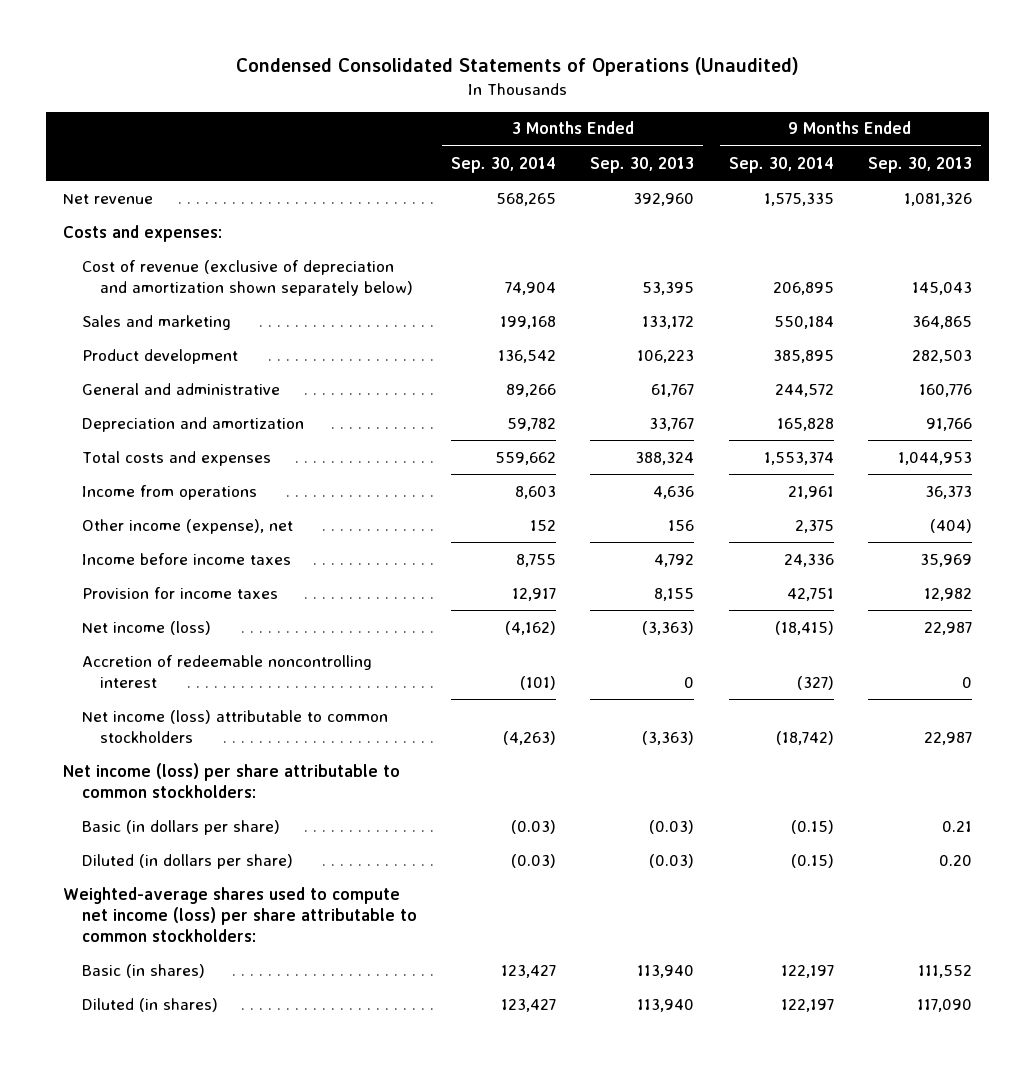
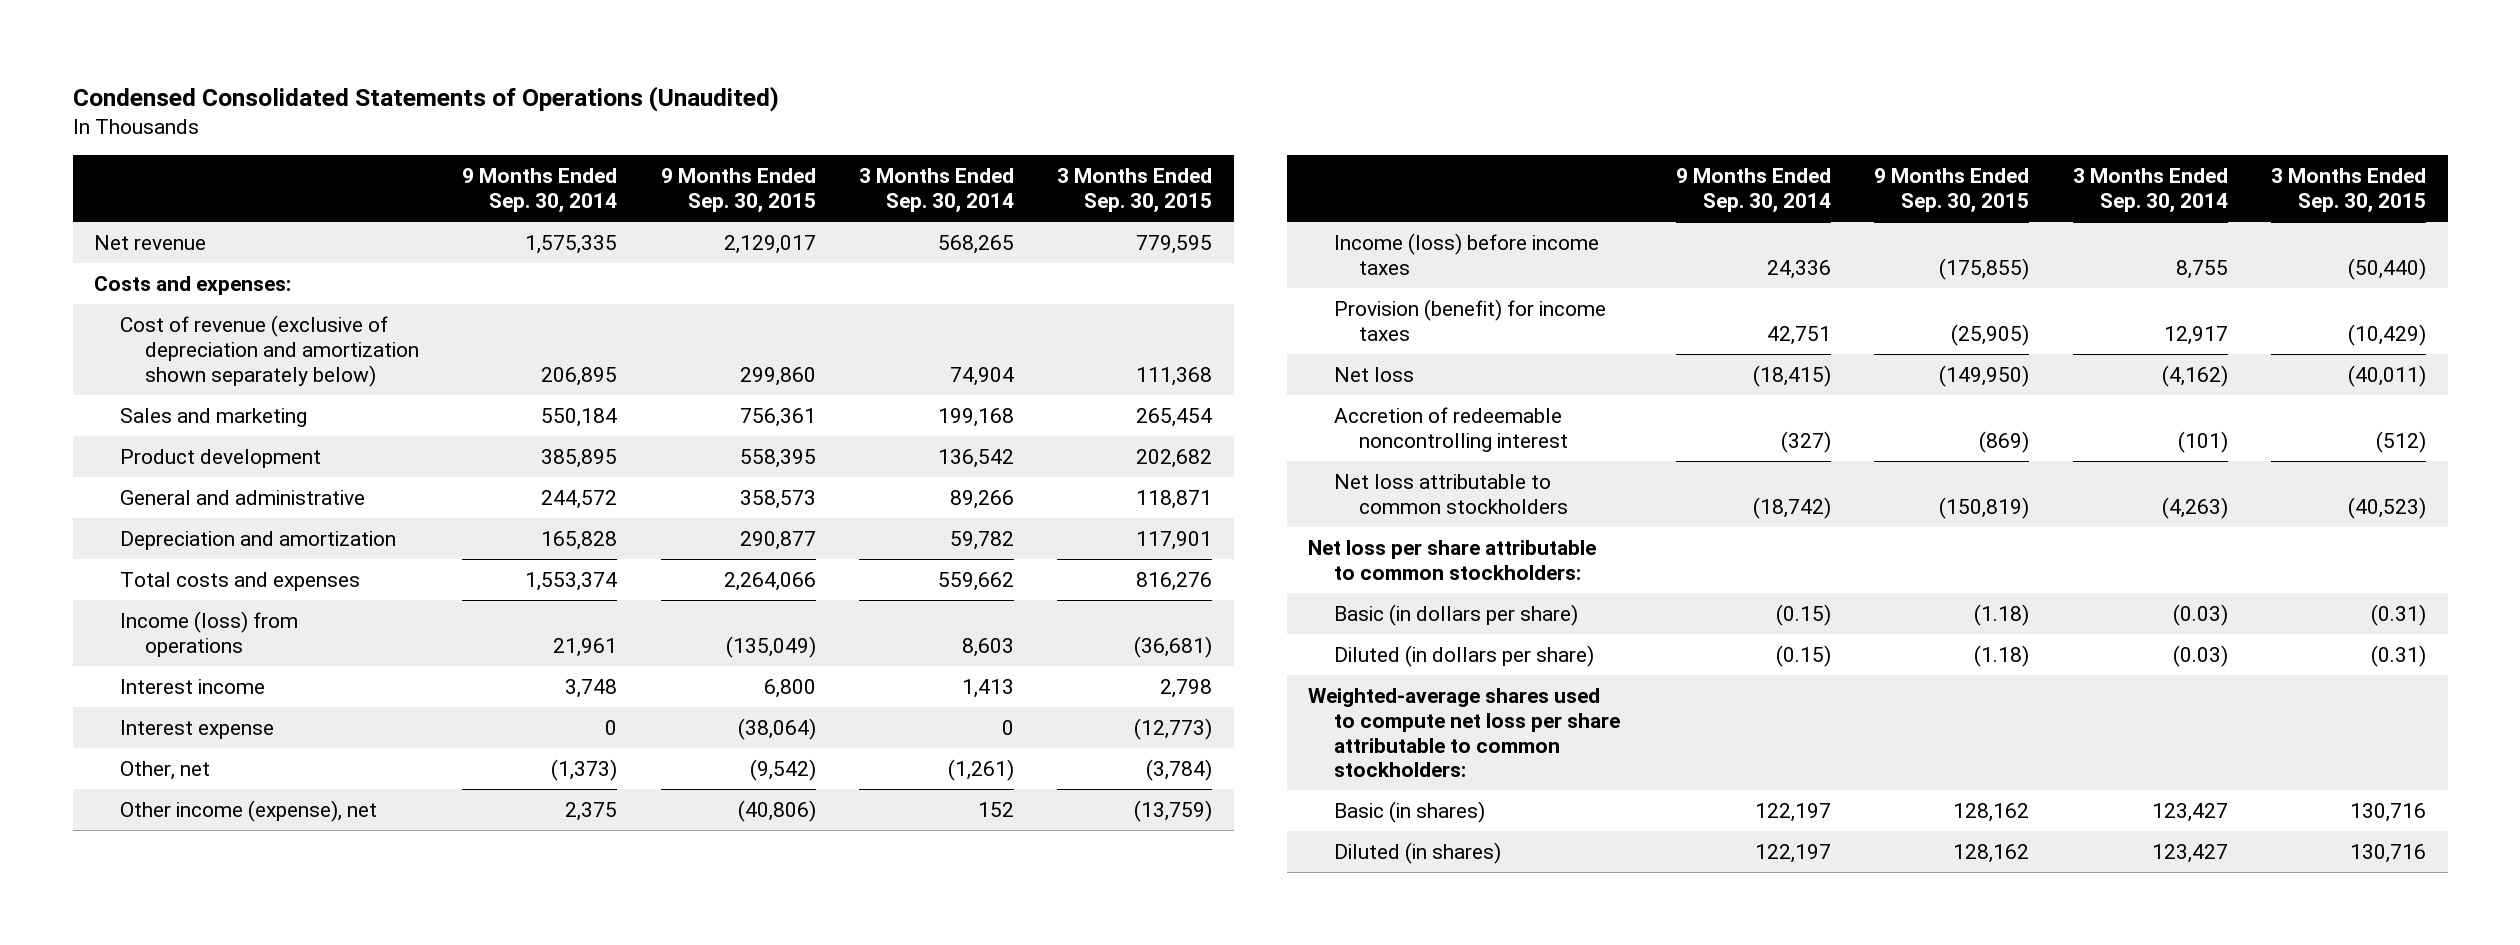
[590,156,695,173] Sep. 30, 2013 -> none
[868,156,973,173] Sep. 30, 2013 -> none
none -> [660,168,816,214] 9 Months Ended Sep. 30, 2015
none -> [1057,168,1213,214] 3 Months Ended Sep. 30, 2015
[81,484,257,500] Income from operations -> [119,611,298,657] Income (loss) from operations
none -> [119,679,265,695] Interest income
none -> [119,720,274,740] Interest expense
none -> [119,761,210,781] Other, net
[81,552,291,565] Income before income taxes -> [1333,233,1599,275] Income (loss) before income taxes
[81,586,278,599] Provision for income taxes -> [1333,299,1606,341] Provision (benefit) for income taxes
[81,620,211,635] Net income (loss) -> [1333,367,1414,383] Net loss
[81,709,388,743] Net income (loss) attributable to common stockholders -> [1333,474,1568,514] Net loss attributable to common stockholders
[63,762,401,798] Net income (loss) per share attributable to common stockholders: -> [1308,540,1597,580] Net loss per share attributable to common stockholders:
[63,886,417,942] Weighted-average shares used to compute net income (loss) per share attributable to common stockholders: -> [1308,688,1620,778] Weighted-average shares used to compute net loss per share attributable to common stockholders:

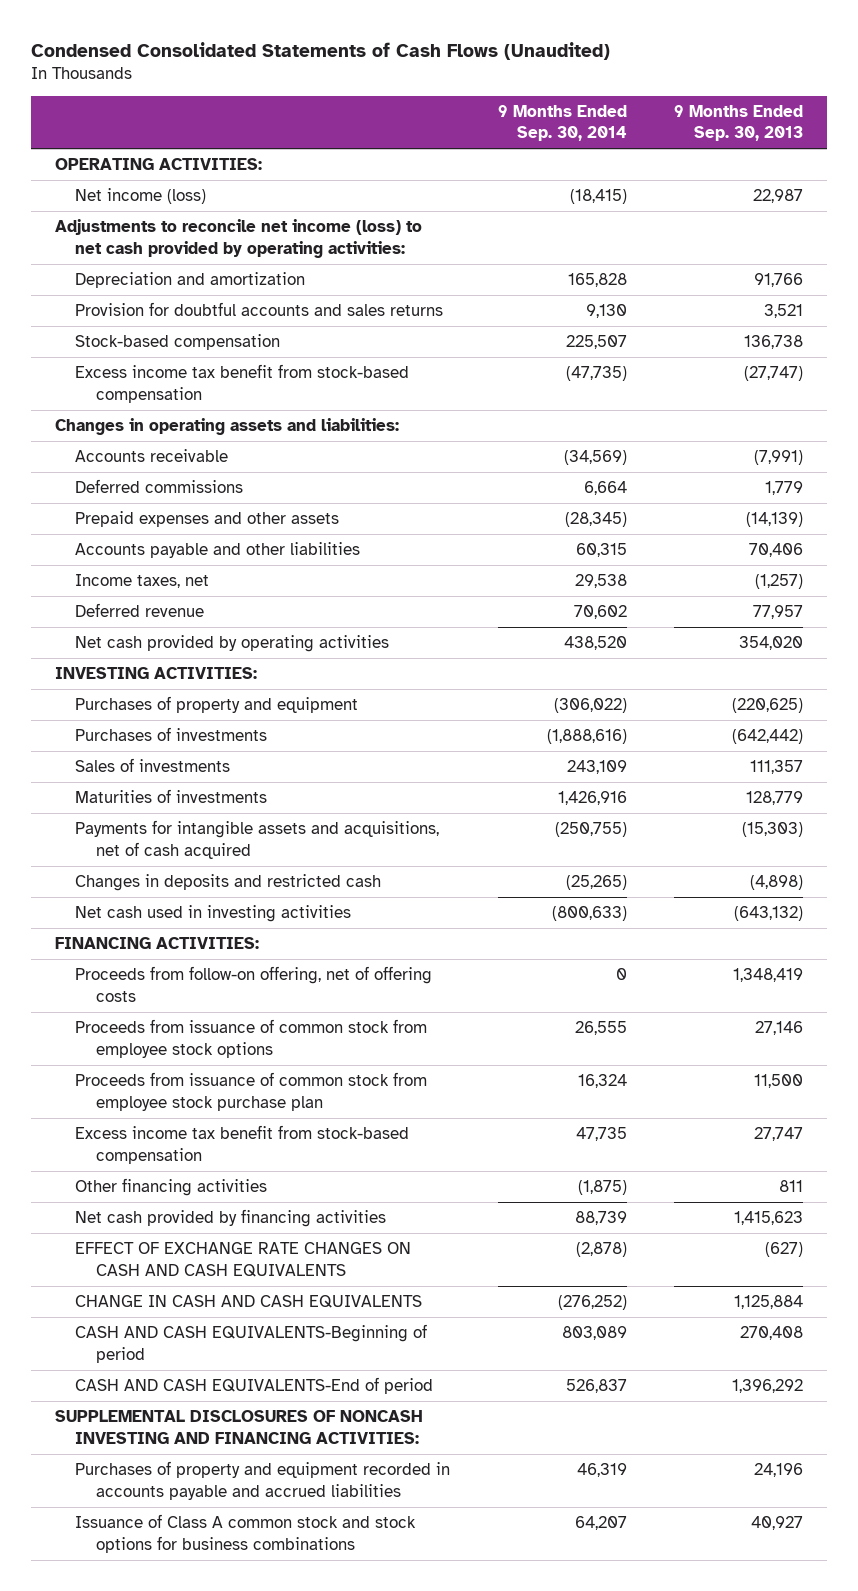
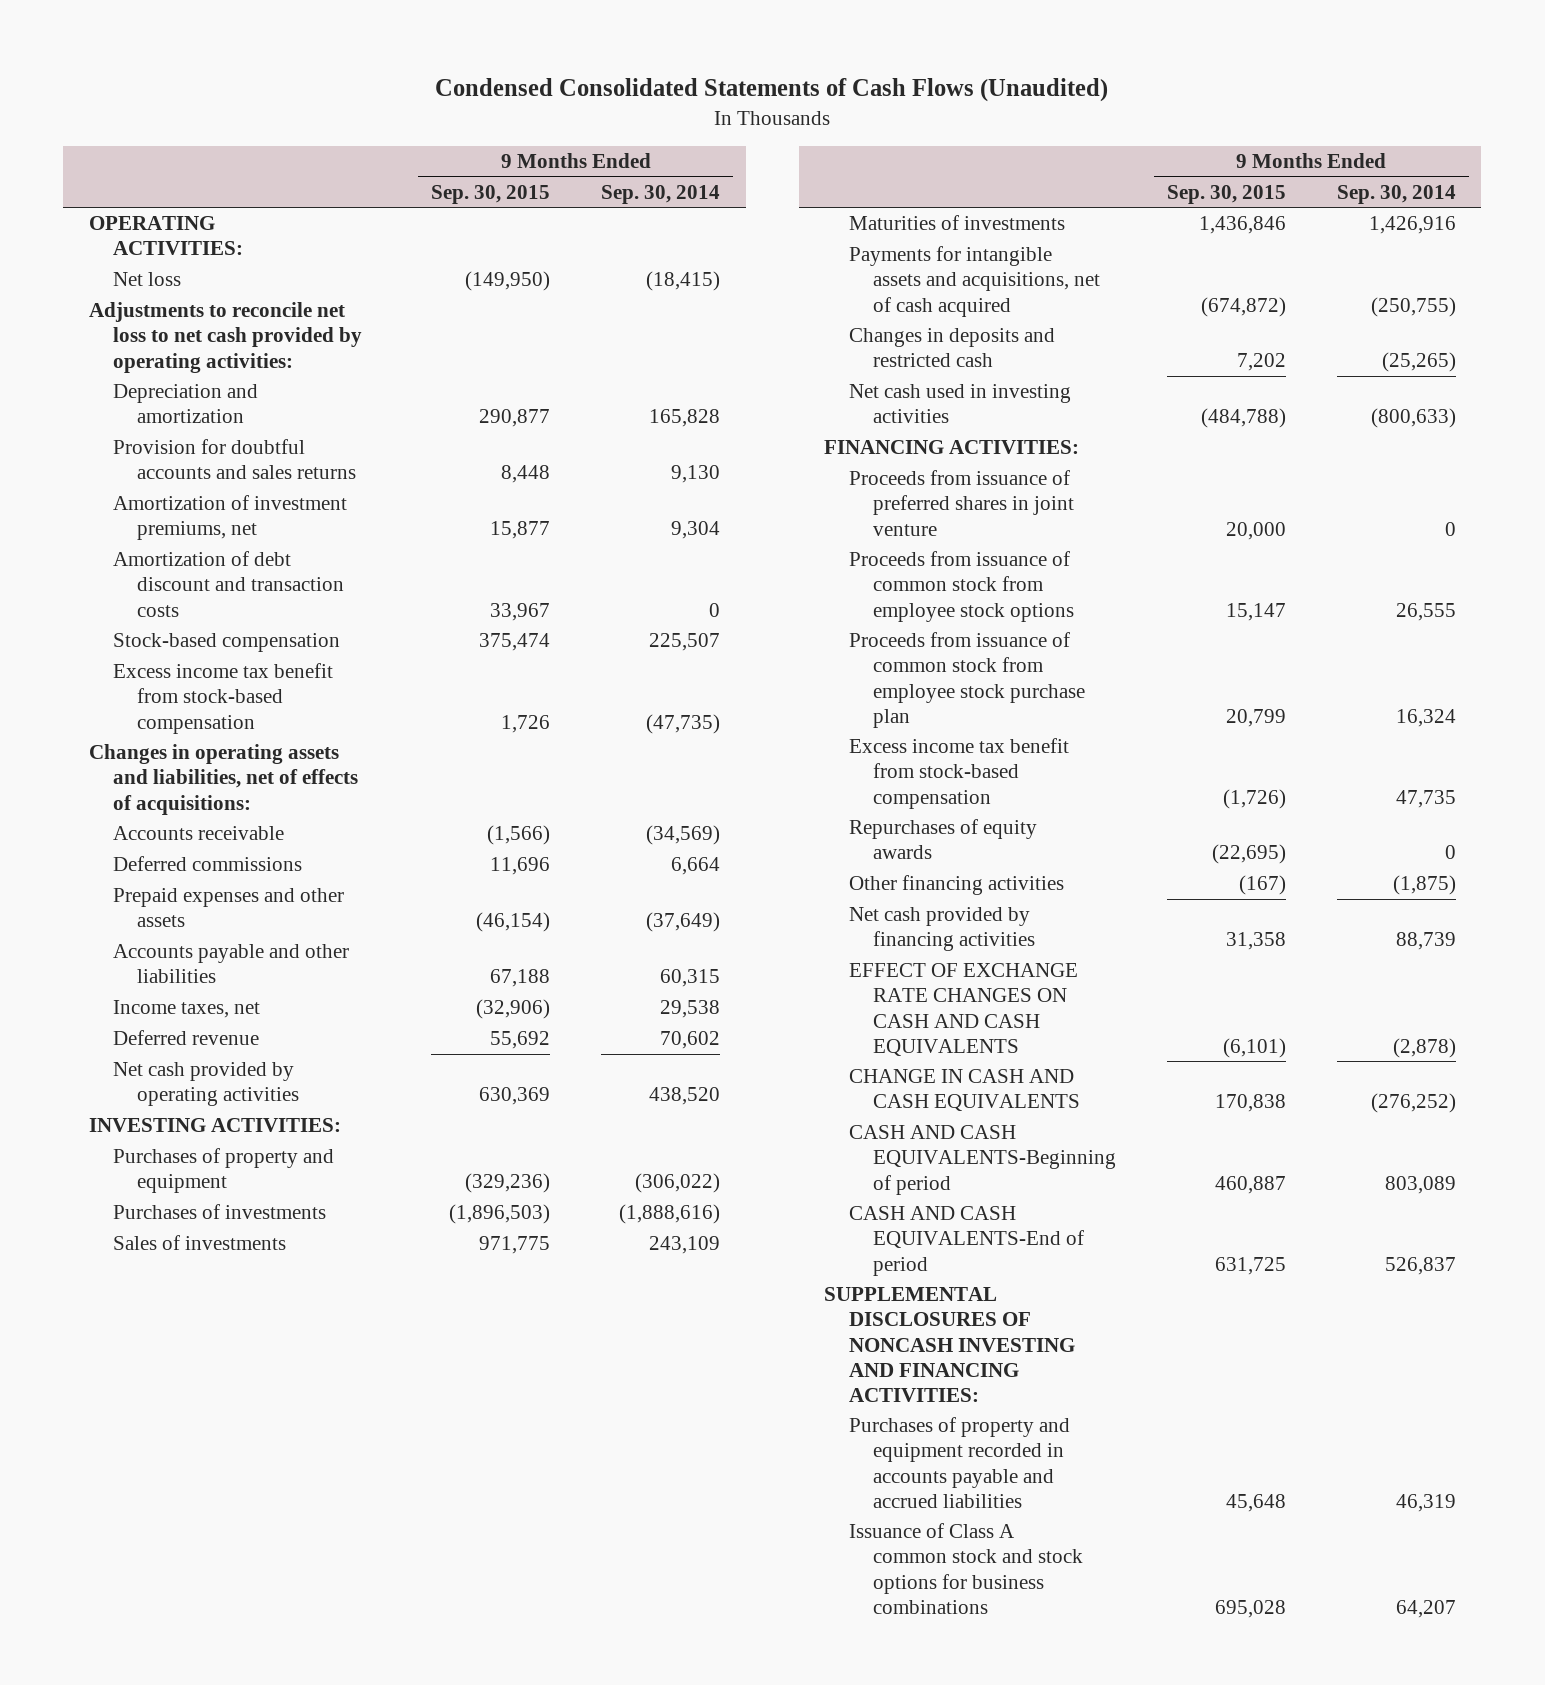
[674,104,804,142] 9 Months Ended Sep. 30, 2013 -> none
none -> [431,184,551,204] Sep. 30, 2015
[75,188,207,205] Net income (loss) -> [112,272,181,287] Net loss
[55,219,423,258] Adjustments to reconcile net income (loss) to net cash provided by operating activities: -> [88,302,362,373] Adjustments to reconcile net loss to net cash provided by operating activities:
none -> [112,495,347,541] Amortization of investment premiums, net
none -> [112,551,345,617] Amortization of debt discount and transaction costs
[55,418,400,436] Changes in operating assets and liabilities: -> [88,744,358,815] Changes in operating assets and liabilities, net of effects of acquisitions:
[564,512,627,528] (28,345) -> [646,912,721,933] (37,649)
[75,966,433,1002] Proceeds from follow-on offering, net of offering costs -> none
none -> [848,470,1074,536] Proceeds from issuance of preferred shares in joint venture
none -> [848,819,1037,860] Repurchases of equity awards

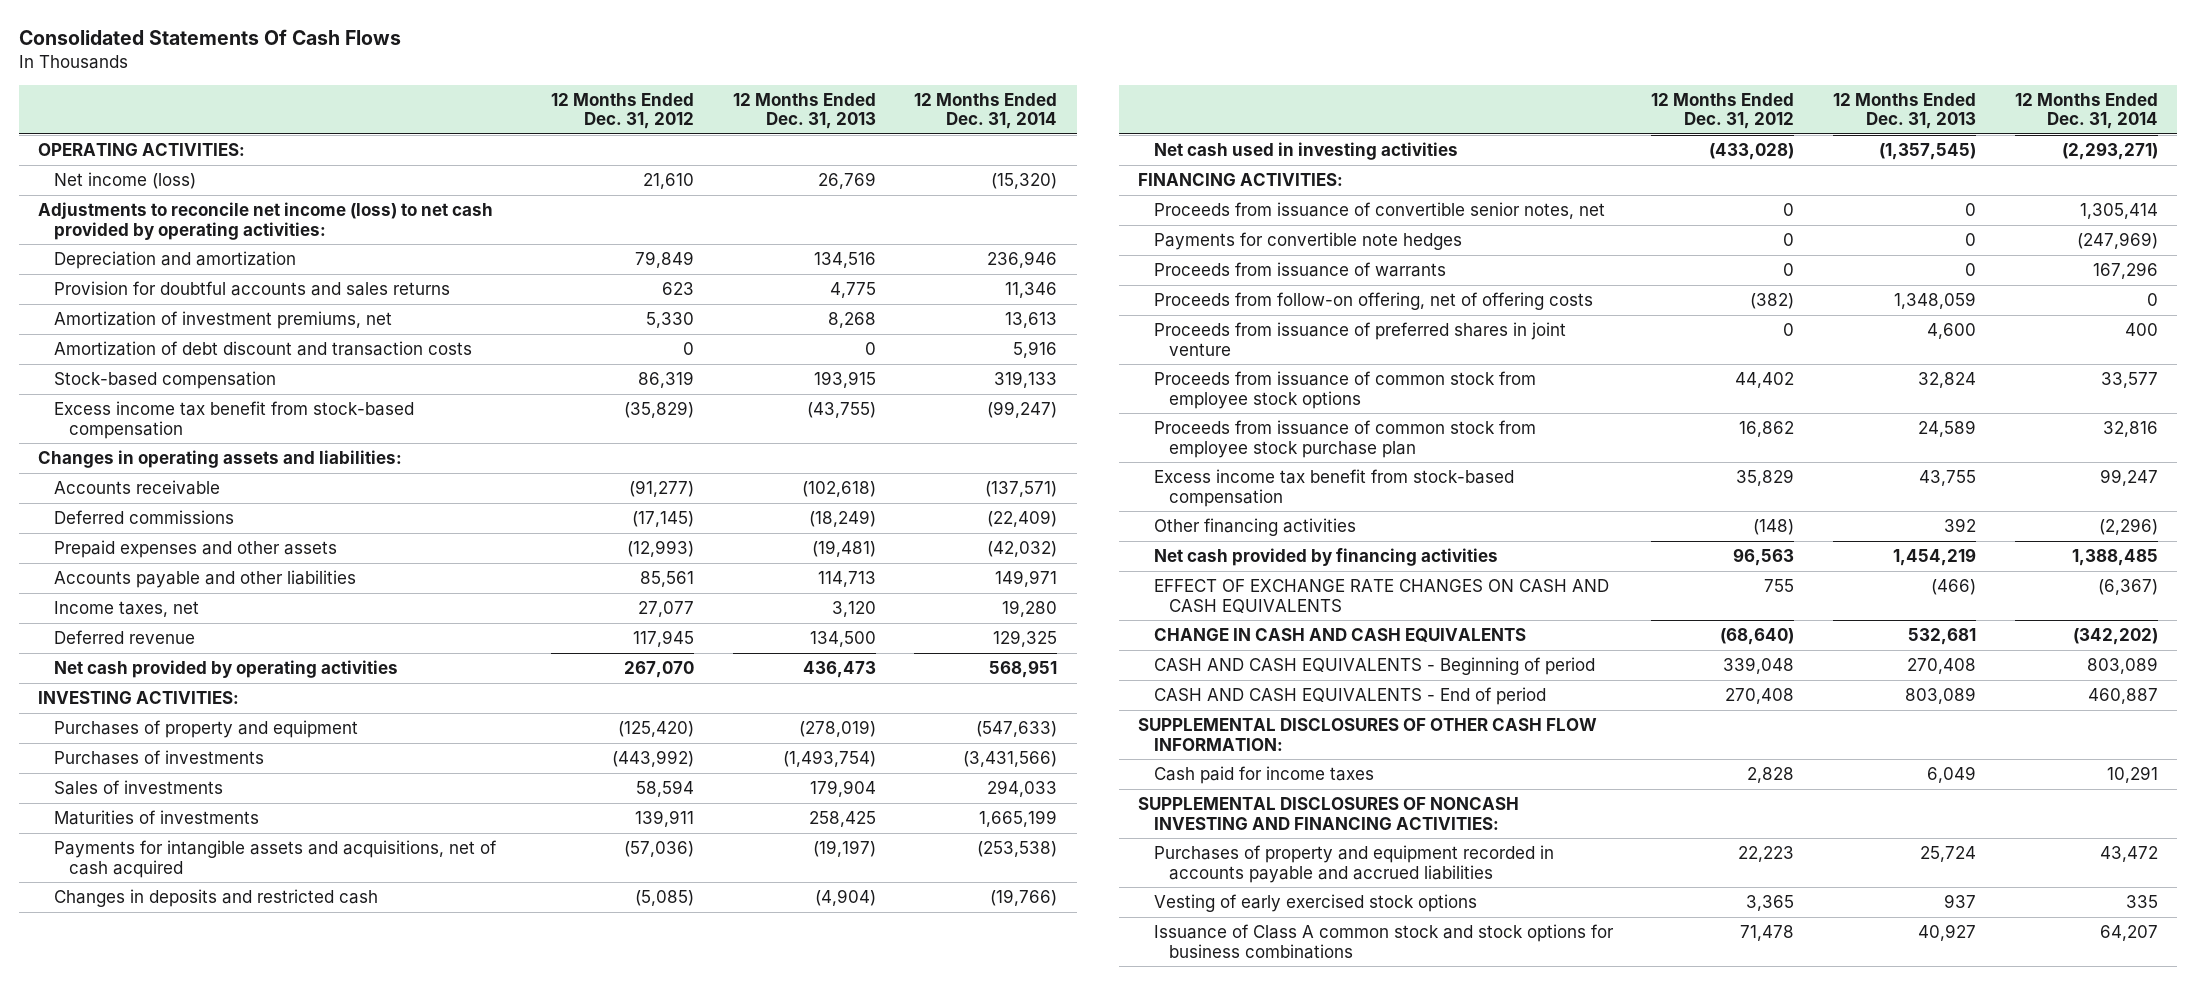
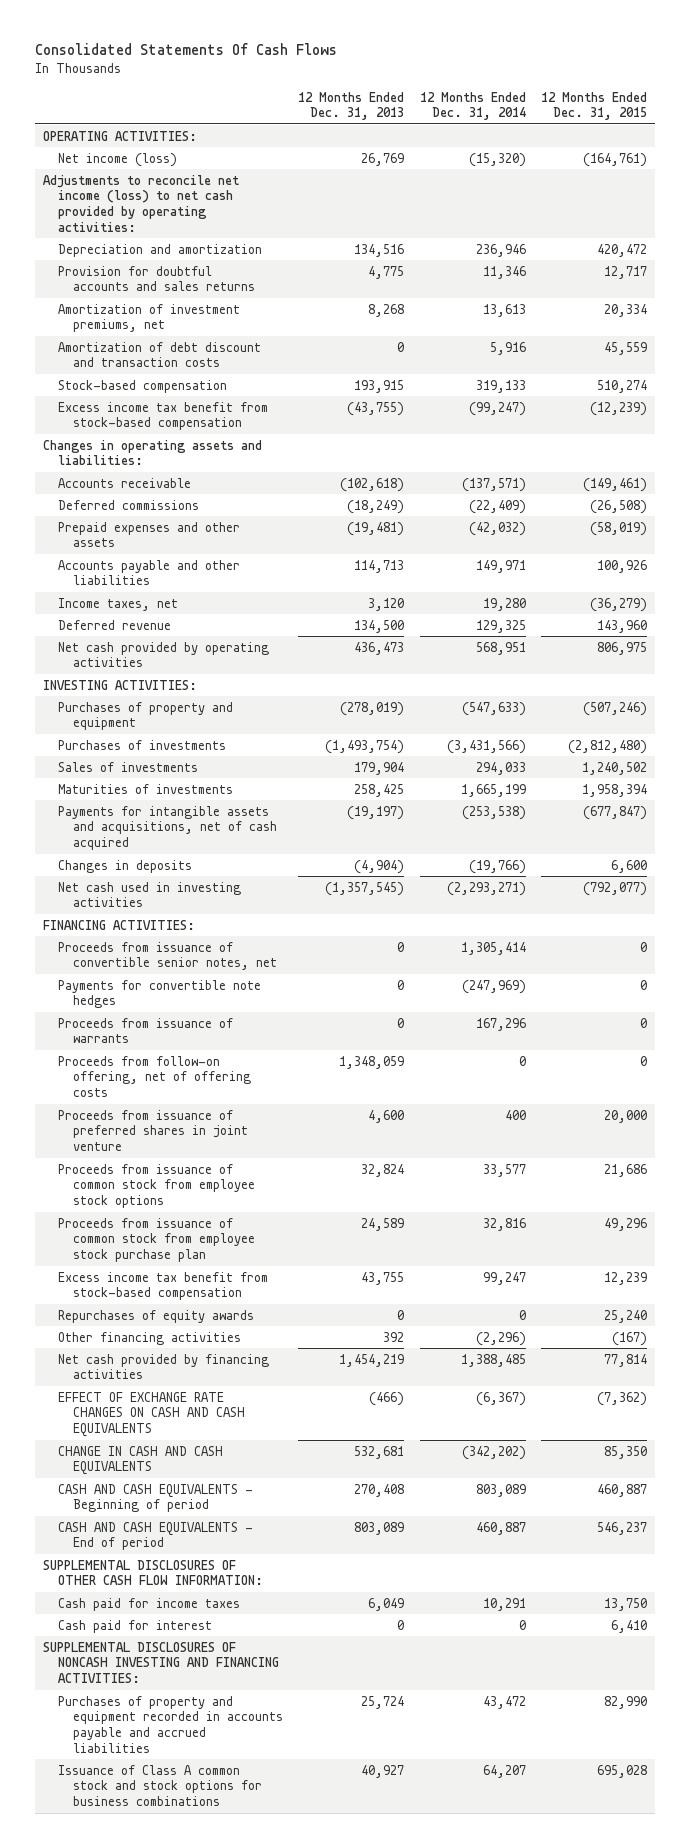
[551,92,695,130] 12 Months Ended Dec. 31, 2012 -> none
none -> [541,91,648,121] 12 Months Ended Dec. 31, 2015
[53,888,378,907] Changes in deposits and restricted cash -> [57,859,192,873] Changes in deposits
none -> [57,1309,254,1323] Repurchases of equity awards
none -> [57,1619,212,1633] Cash paid for interest
[1153,893,1477,912] Vesting of early exercised stock options -> none

